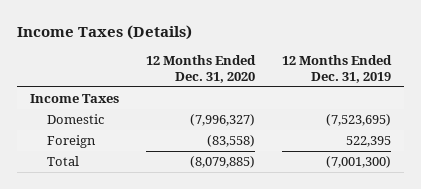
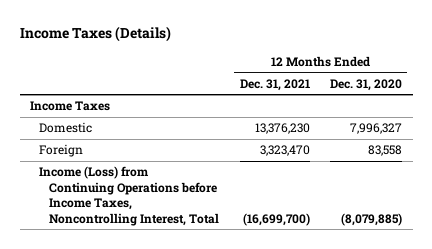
[281,55,392,84] 12 Months Ended Dec. 31, 2019 -> none
none -> [239,78,310,91] Dec. 31, 2021
[189,114,255,127] (7,996,327) -> [350,123,403,135] 7,996,327
[206,135,255,148] (83,558) -> [368,145,403,157] 83,558
[46,156,79,167] Total -> [39,166,220,226] Income (Loss) from Continuing Operations before Income Taxes, Noncontrolling Interest, Total

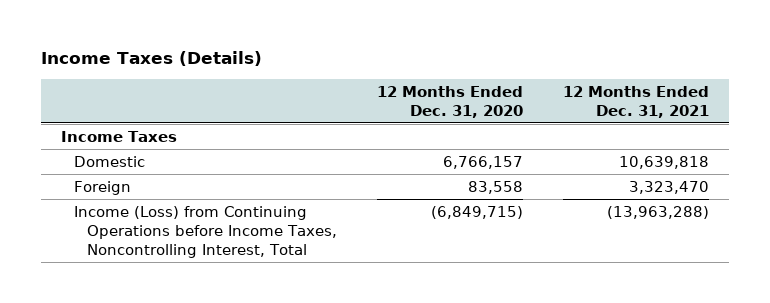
[254,123,310,135] 13,376,230 -> [619,155,710,169] 10,639,818
[350,123,403,135] 7,996,327 -> [443,155,524,169] 6,766,157
[242,212,310,226] (16,699,700) -> [607,205,710,219] (13,963,288)
[341,212,403,226] (8,079,885) -> [431,205,524,219] (6,849,715)

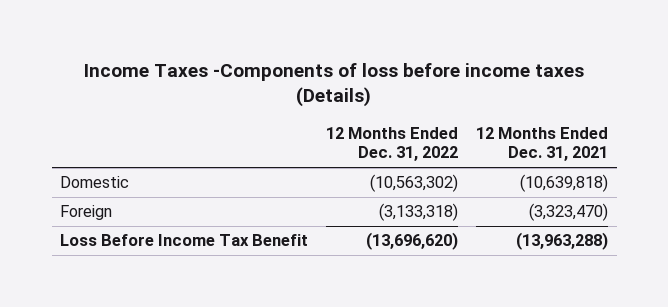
[40,51,262,67] Income Taxes (Details) -> [84,62,585,108] Income Taxes -Components of loss before income taxes (Details)
[377,85,524,119] 12 Months Ended Dec. 31, 2020 -> none
none -> [326,126,459,162] 12 Months Ended Dec. 31, 2022
[60,130,177,142] Income Taxes -> none
[619,155,710,169] 10,639,818 -> [519,174,608,193] (10,639,818)
[629,180,710,194] 3,323,470 -> [528,203,608,222] (3,323,470)
[74,205,338,259] Income (Loss) from Continuing Operations before Income Taxes, Noncontrolling Interest, Total -> [60,234,309,247] Loss Before Income Tax Benefit

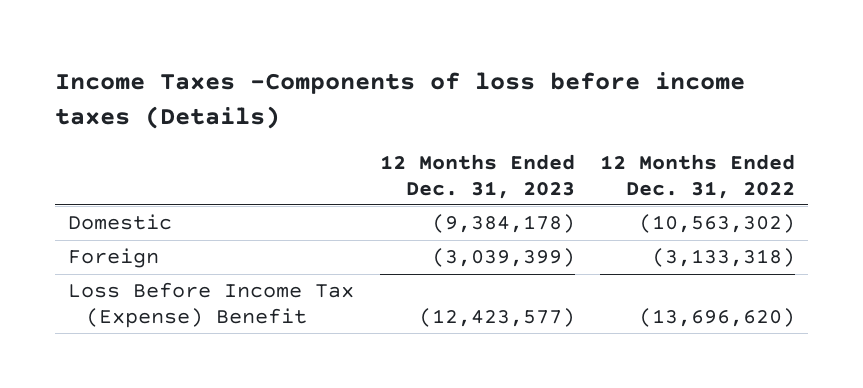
[475,126,608,162] 12 Months Ended Dec. 31, 2021 -> none
none -> [379,154,575,199] 12 Months Ended Dec. 31, 2023
[60,234,309,247] Loss Before Income Tax Benefit -> [67,282,354,328] Loss Before Income Tax (Expense) Benefit

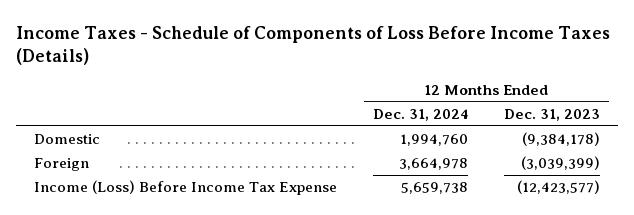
[55,72,746,129] Income Taxes -Components of loss before income taxes (Details) -> [15,26,610,66] Income Taxes - Schedule of Components of Loss Before Income Taxes (Details)
[600,154,796,199] 12 Months Ended Dec. 31, 2022 -> none
none -> [372,108,468,121] Dec. 31, 2024
[67,282,354,328] Loss Before Income Tax (Expense) Benefit -> [33,180,337,196] Income (Loss) Before Income Tax Expense

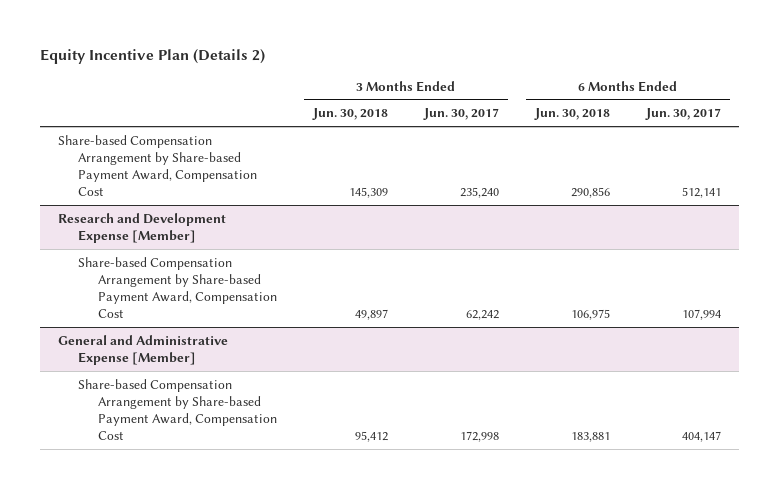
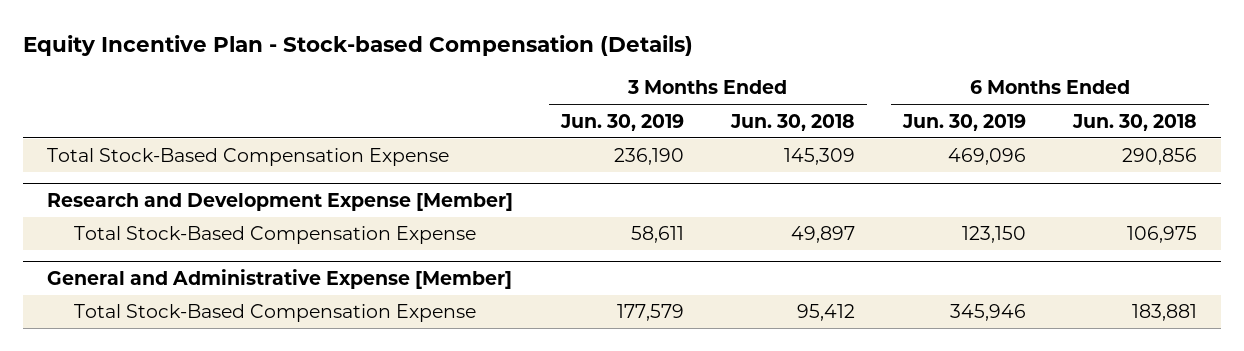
[39,49,265,65] Equity Incentive Plan (Details 2) -> [23,35,694,57] Equity Incentive Plan - Stock-based Compensation (Details)
[422,108,499,121] Jun. 30, 2017 -> none
[645,108,722,121] Jun. 30, 2017 -> none
none -> [559,113,684,131] Jun. 30, 2019
none -> [901,113,1026,131] Jun. 30, 2019
[57,134,257,197] Share-based Compensation Arrangement by Share-based Payment Award, Compensation Cost -> [47,148,450,167] Total Stock-Based Compensation Expense
[77,256,277,319] Share-based Compensation Arrangement by Share-based Payment Award, Compensation Cost -> [74,226,477,245] Total Stock-Based Compensation Expense
[77,378,277,441] Share-based Compensation Arrangement by Share-based Payment Award, Compensation Cost -> [74,304,477,323] Total Stock-Based Compensation Expense

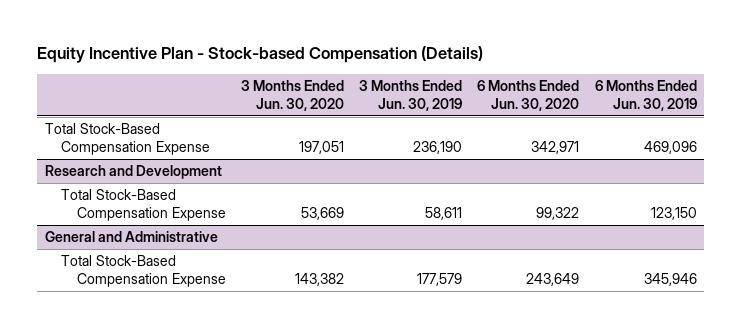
[730,113,856,131] Jun. 30, 2018 -> none
[1072,113,1198,131] Jun. 30, 2018 -> none
none -> [241,79,345,111] 3 Months Ended Jun. 30, 2020
none -> [477,79,580,111] 6 Months Ended Jun. 30, 2020
[47,192,514,211] Research and Development Expense [Member] -> [44,165,222,180] Research and Development
[47,268,513,289] General and Administrative Expense [Member] -> [44,231,218,243] General and Administrative

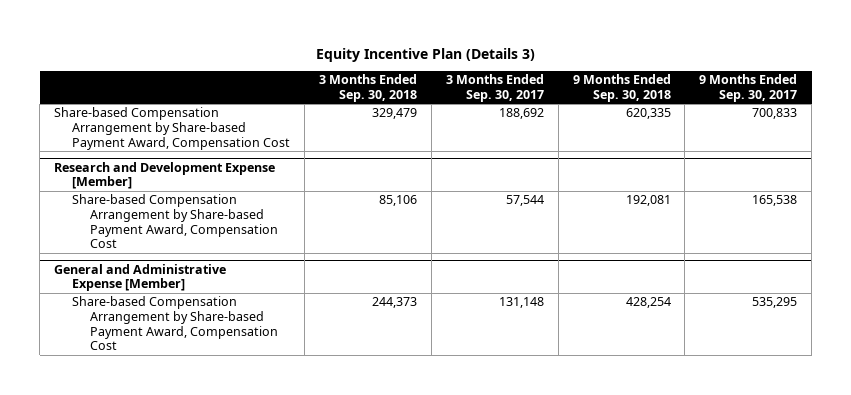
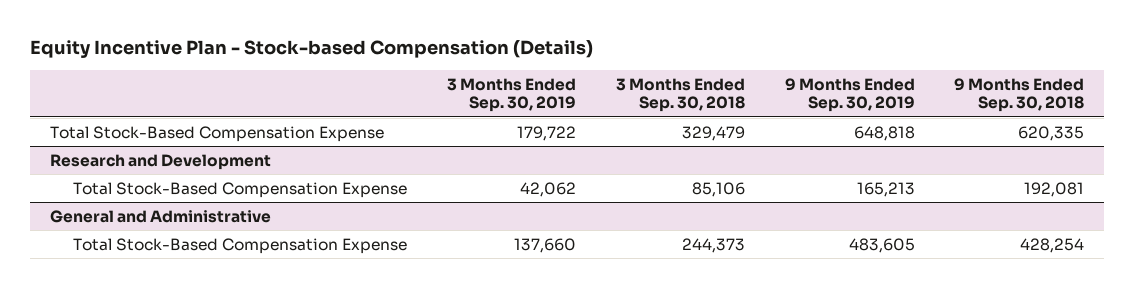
[315,47,535,62] Equity Incentive Plan (Details 3) -> [30,40,594,59] Equity Incentive Plan - Stock-based Compensation (Details)
[445,74,544,103] 3 Months Ended Sep. 30, 2017 -> none
[699,74,798,103] 9 Months Ended Sep. 30, 2017 -> none
none -> [446,77,576,113] 3 Months Ended Sep. 30, 2019
none -> [784,77,915,113] 9 Months Ended Sep. 30, 2019
[54,107,291,150] Share-based Compensation Arrangement by Share-based Payment Award, Compensation Cost -> [50,125,385,142] Total Stock-Based Compensation Expense
[54,161,276,190] Research and Development Expense [Member] -> [50,153,272,170] Research and Development
[72,194,279,249] Share-based Compensation Arrangement by Share-based Payment Award, Compensation Cost -> [72,181,407,198] Total Stock-Based Compensation Expense
[54,263,227,292] General and Administrative Expense [Member] -> [50,209,272,223] General and Administrative
[72,296,279,351] Share-based Compensation Arrangement by Share-based Payment Award, Compensation Cost -> [72,237,407,254] Total Stock-Based Compensation Expense

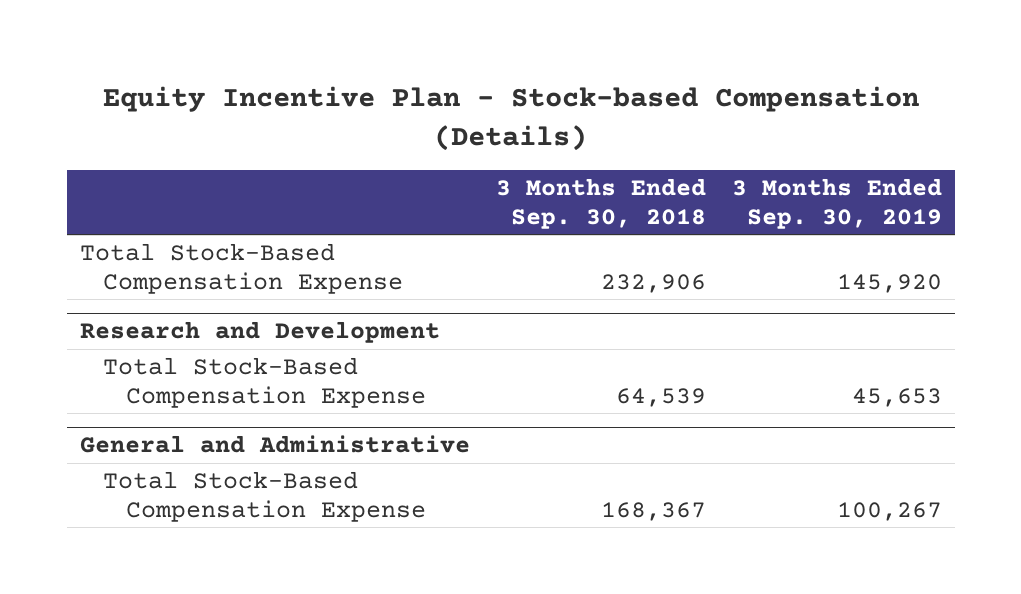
[784,77,915,113] 9 Months Ended Sep. 30, 2019 -> none
[954,77,1085,113] 9 Months Ended Sep. 30, 2018 -> none
[516,125,576,141] 179,722 -> [836,273,942,293] 145,920
[681,125,745,141] 329,479 -> [600,273,706,293] 232,906
[519,181,576,197] 42,062 -> [851,387,942,407] 45,653
[691,181,745,197] 85,106 -> [615,387,706,407] 64,539
[513,237,576,253] 137,660 -> [836,501,942,521] 100,267
[681,237,745,253] 244,373 -> [600,501,706,521] 168,367

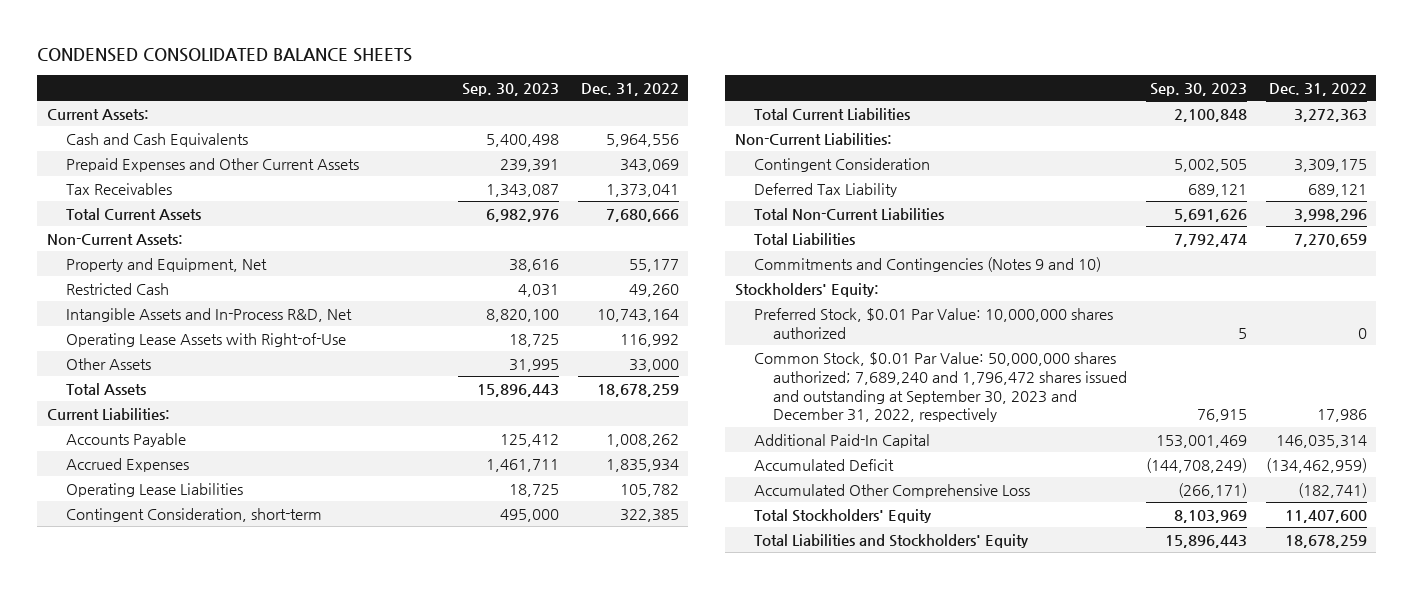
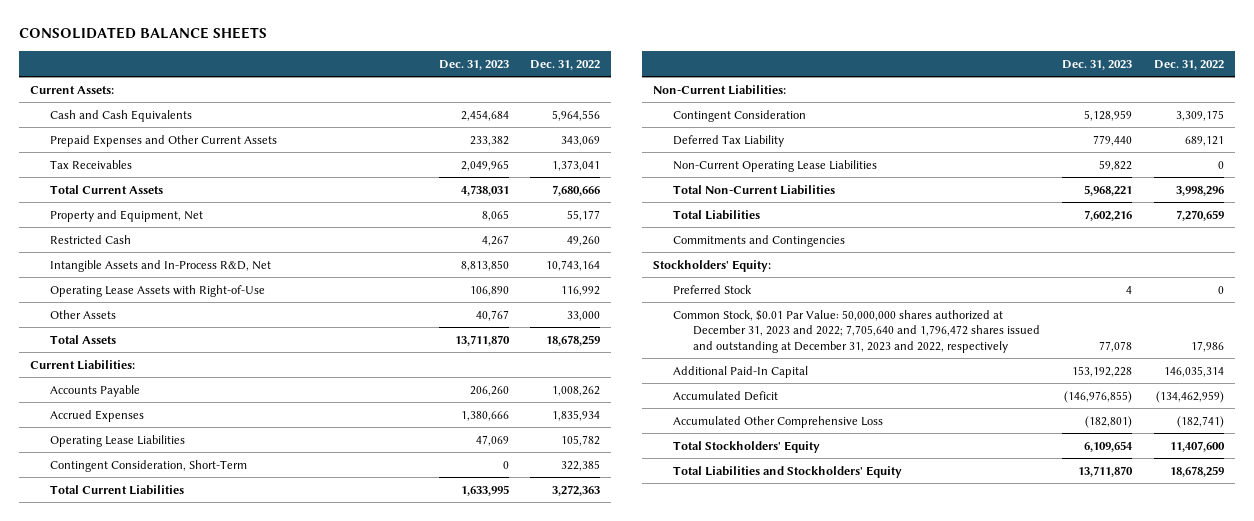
[37,48,413,63] CONDENSED CONSOLIDATED BALANCE SHEETS -> [19,27,268,40] CONSOLIDATED BALANCE SHEETS
[461,82,559,96] Sep. 30, 2023 -> none
none -> [438,59,509,70] Dec. 31, 2023
[46,233,183,245] Non-Current Assets: -> none
[65,507,322,522] Contingent Consideration, short-term -> [49,459,247,472] Contingent Consideration, Short-Term
none -> [673,159,878,172] Non-Current Operating Lease Liabilities
[753,256,1101,272] Commitments and Contingencies (Notes 9 and 10) -> [673,234,846,247] Commitments and Contingencies
[753,307,1113,339] Preferred Stock, $0.01 Par Value: 10,000,000 shares authorized -> [673,284,753,294] Preferred Stock
[753,351,1127,423] Common Stock, $0.01 Par Value: 50,000,000 shares authorized; 7,689,240 and 1,796,472 shares issued and outstanding at September 30, 2023 and December 31, 2022, respectively -> [673,309,1041,353] Common Stock, $0.01 Par Value: 50,000,000 shares authorized at December 31, 2023 and 2022; 7,705,640 and 1,796,472 shares issued and outstanding at December 31, 2023 and 2022, respectively

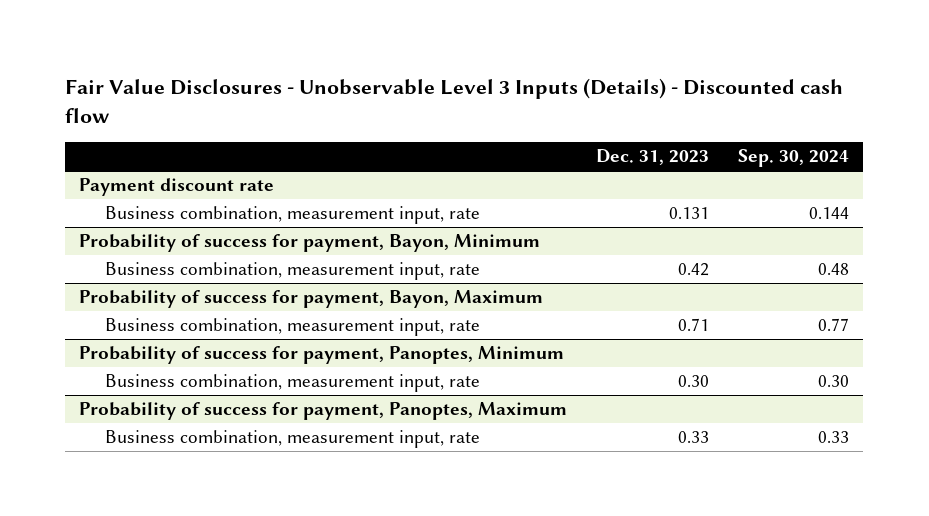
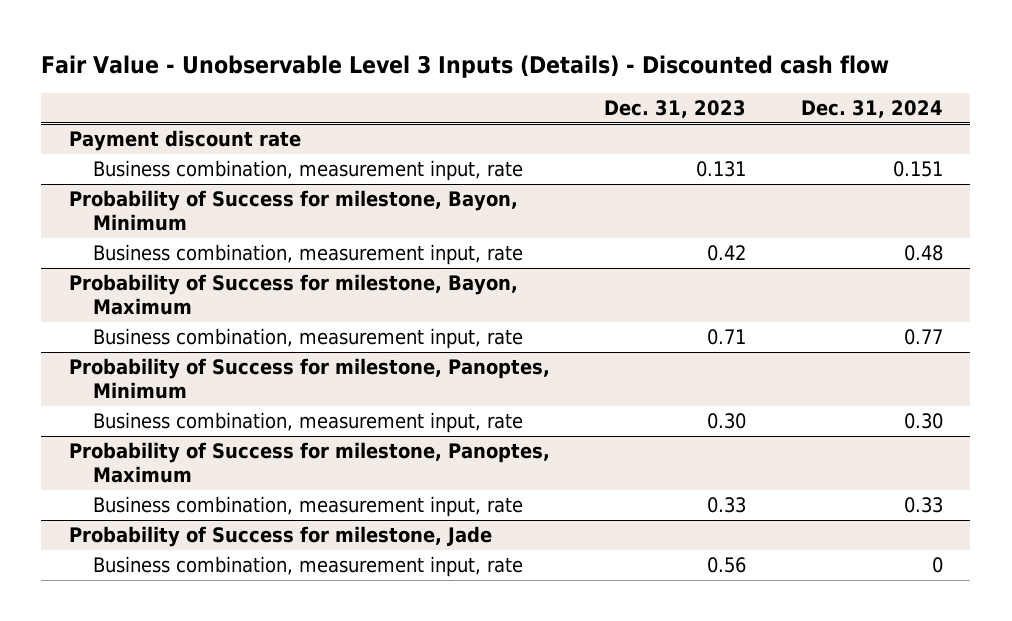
[65,78,844,124] Fair Value Disclosures - Unobservable Level 3 Inputs (Details) - Discounted cash flow -> [41,54,890,78] Fair Value - Unobservable Level 3 Inputs (Details) - Discounted cash flow
[738,149,850,168] Sep. 30, 2024 -> none
none -> [801,100,944,119] Dec. 31, 2024
[79,234,541,253] Probability of success for payment, Bayon, Minimum -> [68,190,518,232] Probability of Success for milestone, Bayon, Minimum
[79,290,544,309] Probability of success for payment, Bayon, Maximum -> [68,274,518,316] Probability of Success for milestone, Bayon, Maximum
[79,346,565,365] Probability of success for payment, Panoptes, Minimum -> [68,358,550,400] Probability of Success for milestone, Panoptes, Minimum
[79,402,568,421] Probability of success for payment, Panoptes, Maximum -> [68,442,550,484] Probability of Success for milestone, Panoptes, Maximum
none -> [68,526,492,548] Probability of Success for milestone, Jade
none -> [93,556,524,578] Business combination, measurement input, rate

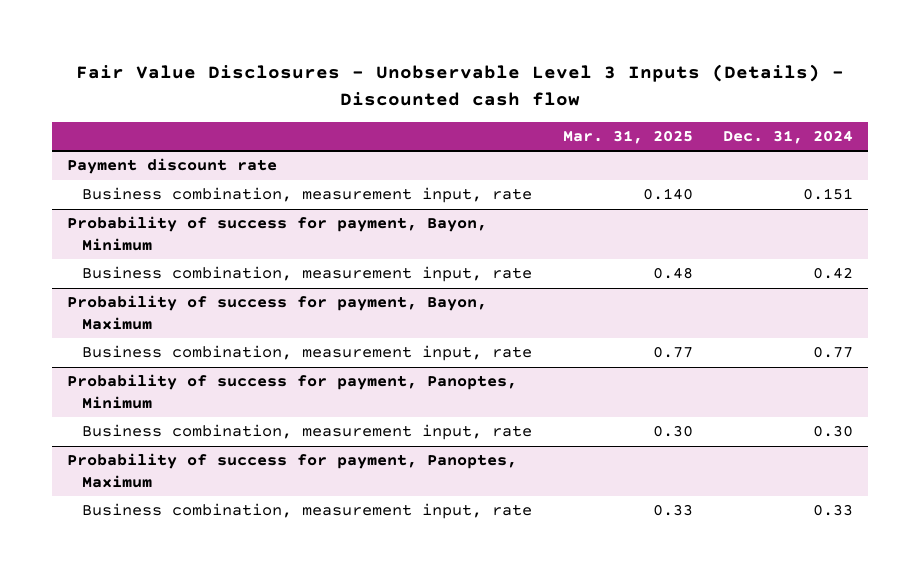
[41,54,890,78] Fair Value - Unobservable Level 3 Inputs (Details) - Discounted cash flow -> [75,64,844,106] Fair Value Disclosures - Unobservable Level 3 Inputs (Details) - Discounted cash flow
[604,100,747,119] Dec. 31, 2023 -> none
none -> [562,130,693,145] Mar. 31, 2025
[68,190,518,232] Probability of Success for milestone, Bayon, Minimum -> [66,216,487,251] Probability of success for payment, Bayon, Minimum
[904,245,944,262] 0.48 -> [812,267,853,280] 0.42
[68,274,518,316] Probability of Success for milestone, Bayon, Maximum -> [66,295,487,330] Probability of success for payment, Bayon, Maximum
[68,358,550,400] Probability of Success for milestone, Panoptes, Minimum -> [66,374,517,409] Probability of success for payment, Panoptes, Minimum
[68,442,550,484] Probability of Success for milestone, Panoptes, Maximum -> [66,453,517,488] Probability of success for payment, Panoptes, Maximum
[68,526,492,548] Probability of Success for milestone, Jade -> none
[93,556,524,578] Business combination, measurement input, rate -> none

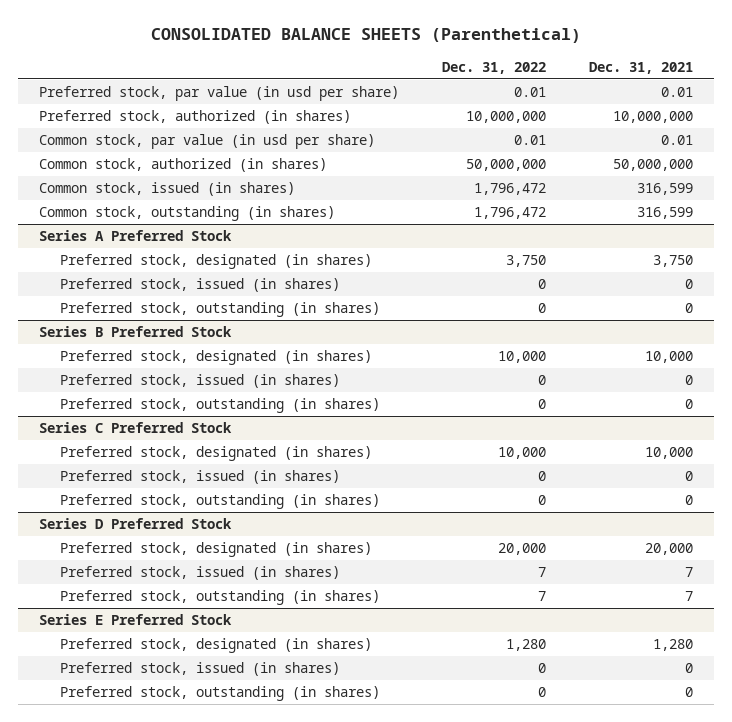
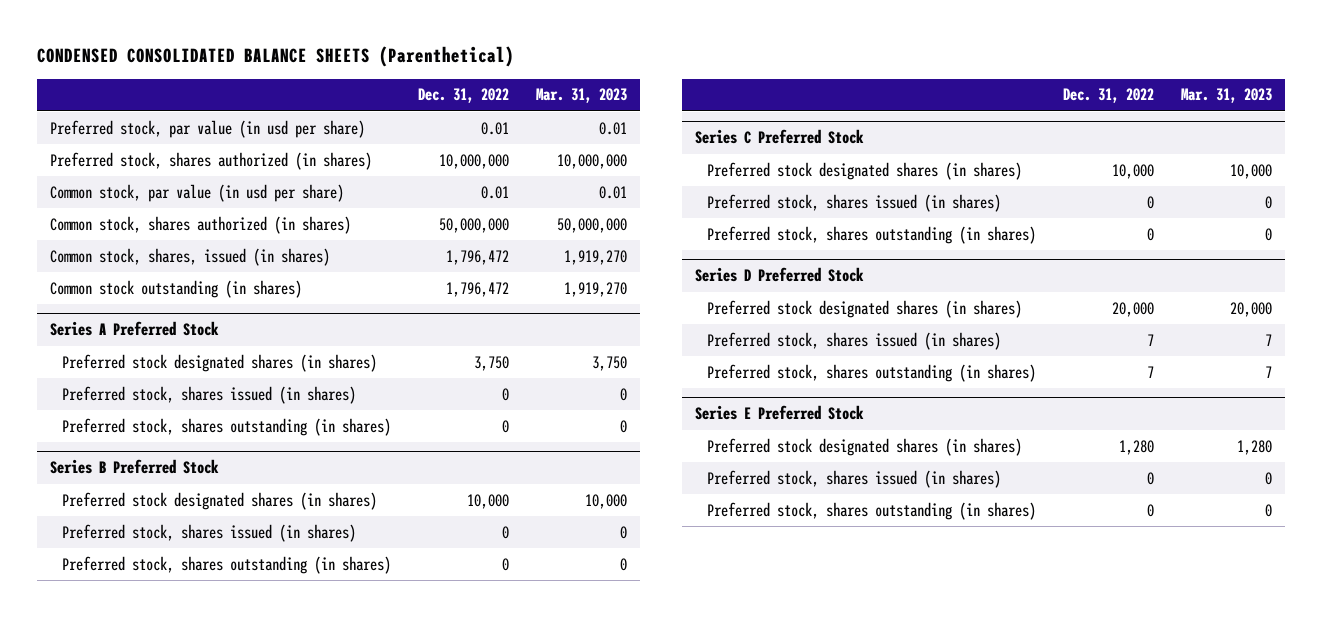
[151,28,582,44] CONSOLIDATED BALANCE SHEETS (Parenthetical) -> [36,46,514,68] CONDENSED CONSOLIDATED BALANCE SHEETS (Parenthetical)
[588,61,693,74] Dec. 31, 2021 -> none
none -> [535,88,627,104] Mar. 31, 2023
[39,110,352,125] Preferred stock, authorized (in shares) -> [50,151,373,170] Preferred stock, shares authorized (in shares)
[39,158,328,173] Common stock, authorized (in shares) -> [50,215,352,234] Common stock, shares authorized (in shares)
[39,182,296,197] Common stock, issued (in shares) -> [50,247,331,266] Common stock, shares, issued (in shares)
[39,206,336,222] Common stock, outstanding (in shares) -> [50,279,303,298] Common stock outstanding (in shares)
[59,254,372,270] Preferred stock, designated (in shares) -> [61,353,377,372] Preferred stock designated shares (in shares)
[59,278,340,293] Preferred stock, issued (in shares) -> [61,385,356,404] Preferred stock, shares issued (in shares)
[59,302,380,318] Preferred stock, outstanding (in shares) -> [61,417,391,436] Preferred stock, shares outstanding (in shares)
[59,350,372,366] Preferred stock, designated (in shares) -> [61,491,377,510] Preferred stock designated shares (in shares)
[59,374,340,389] Preferred stock, issued (in shares) -> [61,523,356,542] Preferred stock, shares issued (in shares)
[59,398,380,414] Preferred stock, outstanding (in shares) -> [61,555,391,574] Preferred stock, shares outstanding (in shares)
[59,446,372,462] Preferred stock, designated (in shares) -> [706,161,1022,180] Preferred stock designated shares (in shares)
[59,470,340,485] Preferred stock, issued (in shares) -> [706,193,1001,212] Preferred stock, shares issued (in shares)
[59,494,380,510] Preferred stock, outstanding (in shares) -> [706,225,1036,244] Preferred stock, shares outstanding (in shares)
[59,542,372,558] Preferred stock, designated (in shares) -> [706,299,1022,318] Preferred stock designated shares (in shares)
[59,566,340,581] Preferred stock, issued (in shares) -> [706,331,1001,350] Preferred stock, shares issued (in shares)
[59,590,380,606] Preferred stock, outstanding (in shares) -> [706,363,1036,382] Preferred stock, shares outstanding (in shares)
[59,638,372,654] Preferred stock, designated (in shares) -> [706,437,1022,456] Preferred stock designated shares (in shares)
[59,662,340,677] Preferred stock, issued (in shares) -> [706,469,1001,488] Preferred stock, shares issued (in shares)
[59,686,380,702] Preferred stock, outstanding (in shares) -> [706,501,1036,520] Preferred stock, shares outstanding (in shares)

